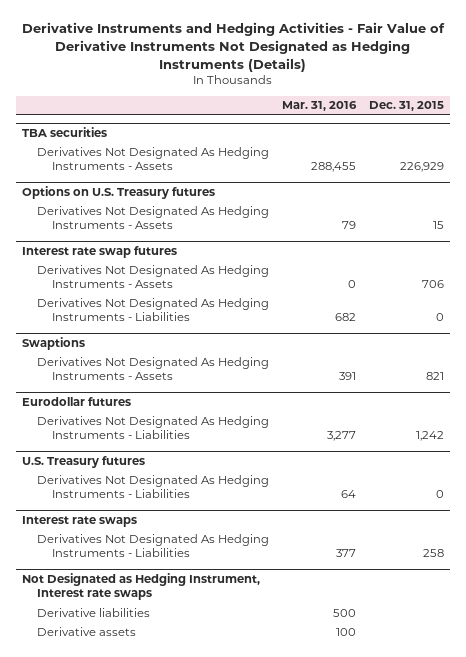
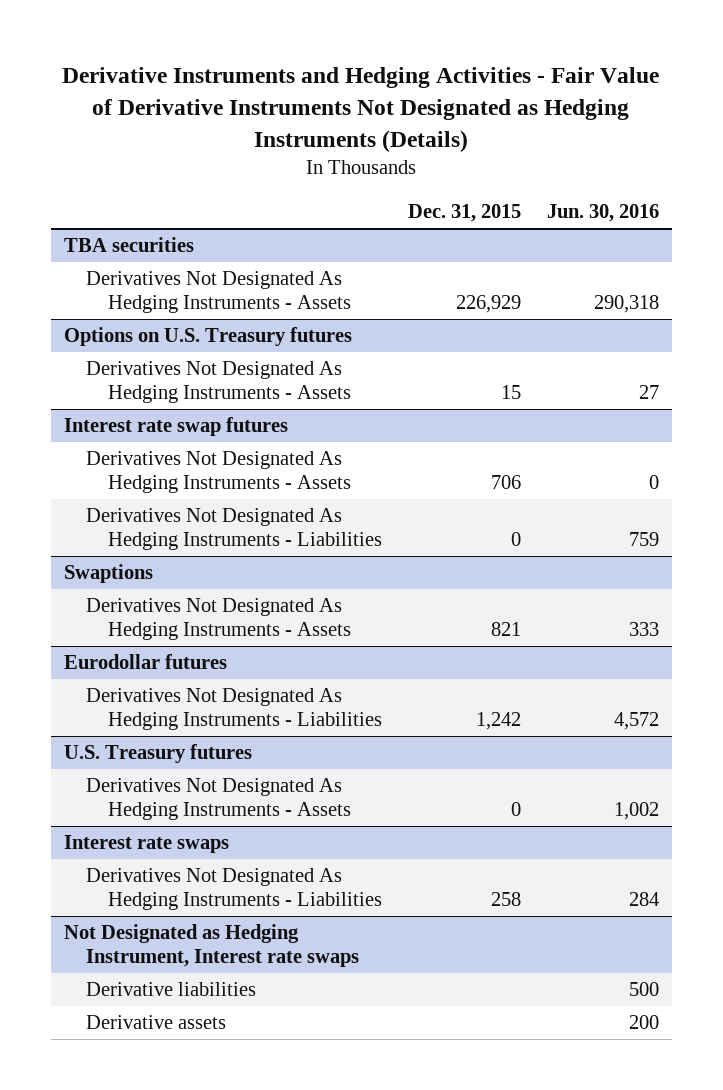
[282,101,358,112] Mar. 31, 2016 -> none
none -> [546,204,659,223] Jun. 30, 2016
[37,474,270,498] Derivatives Not Designated As Hedging Instruments - Liabilities -> [86,778,352,821] Derivatives Not Designated As Hedging Instruments - Assets

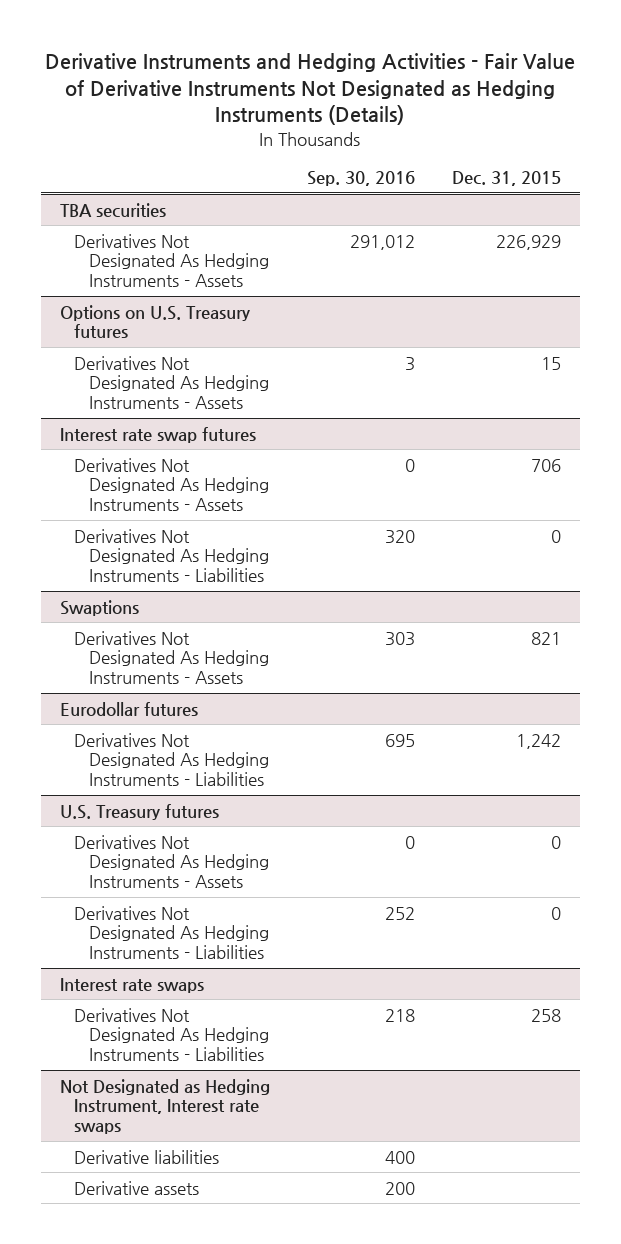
[546,204,659,223] Jun. 30, 2016 -> none
none -> [306,171,415,187] Sep. 30, 2016
none -> [74,905,270,960] Derivatives Not Designated As Hedging Instruments - Liabilities

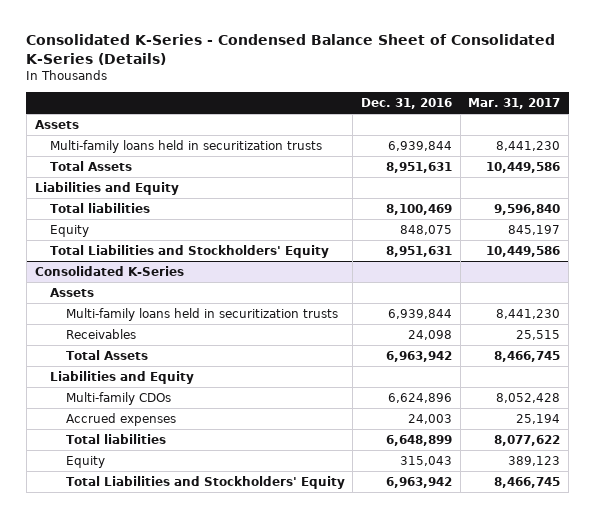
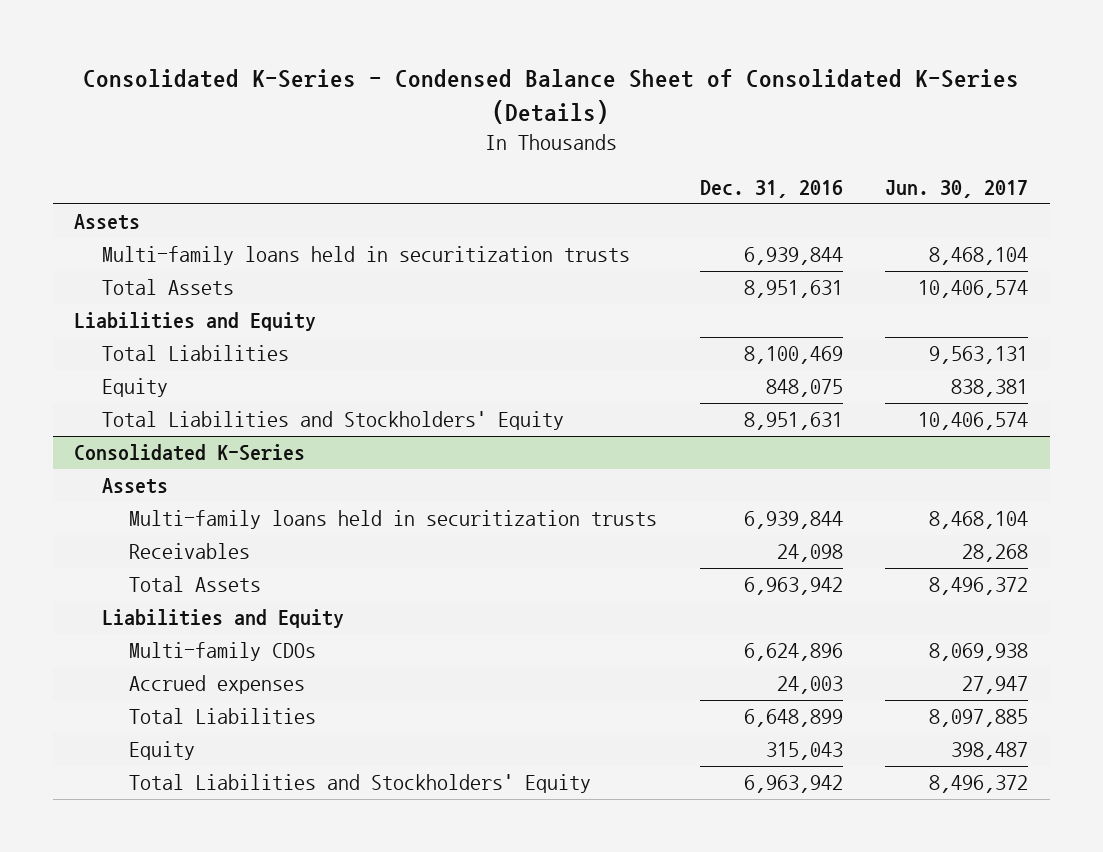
[468,97,561,109] Mar. 31, 2017 -> none
none -> [885,179,1029,198] Jun. 30, 2017
[50,203,151,214] Total liabilities -> [101,345,289,362] Total Liabilities
[65,434,166,445] Total liabilities -> [129,708,317,725] Total Liabilities

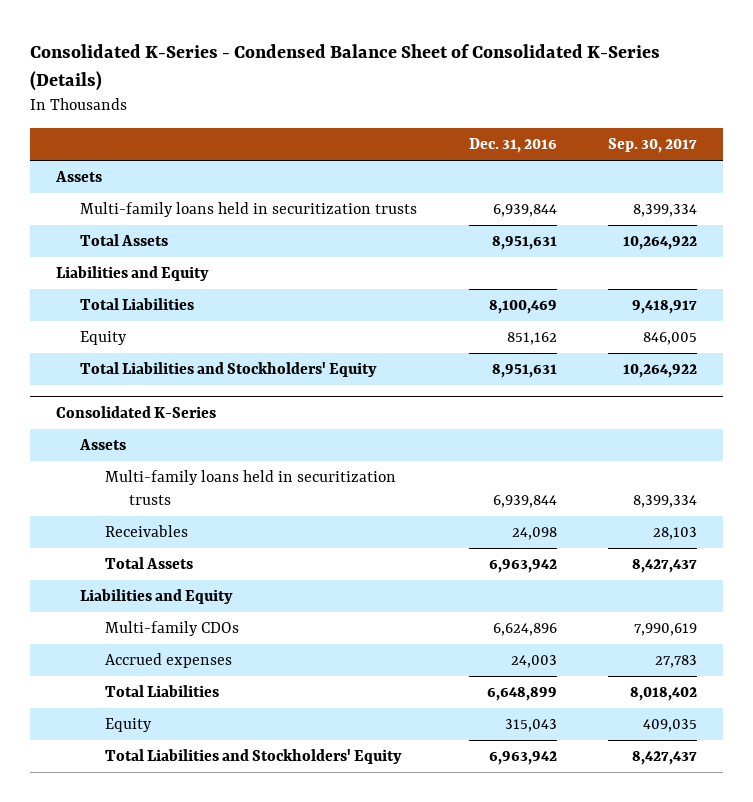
[885,179,1029,198] Jun. 30, 2017 -> none
none -> [608,138,698,154] Sep. 30, 2017
[765,379,843,398] 848,075 -> [506,332,557,346] 851,162

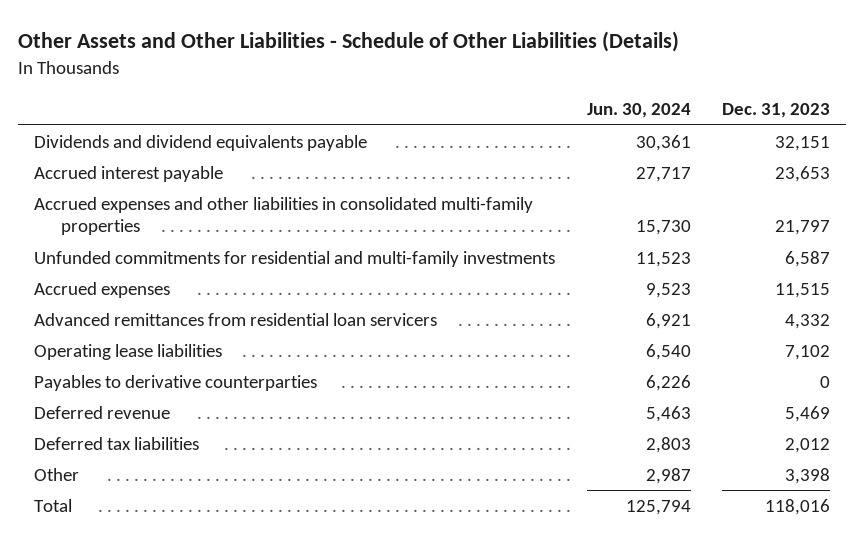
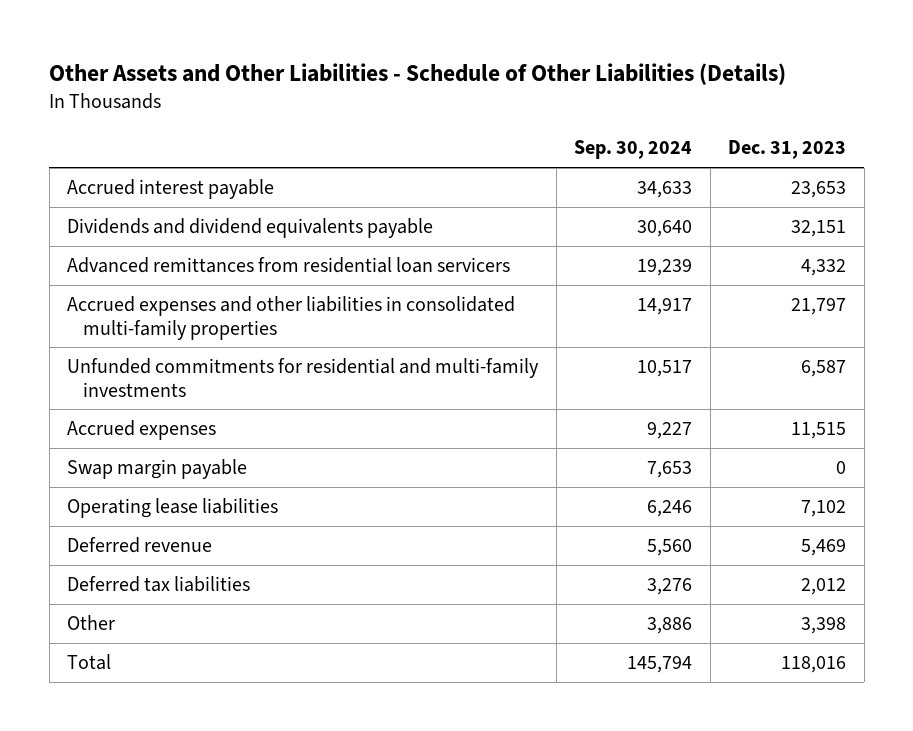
[586,103,691,119] Jun. 30, 2024 -> none
none -> [574,140,693,160] Sep. 30, 2024
[34,134,368,151] Dividends and dividend equivalents payable -> [67,218,434,239] Dividends and dividend equivalents payable
[34,312,438,326] Advanced remittances from residential loan servicers -> [67,257,511,274] Advanced remittances from residential loan servicers
none -> [67,459,248,480] Swap margin payable
[34,374,318,391] Payables to derivative counterparties -> none

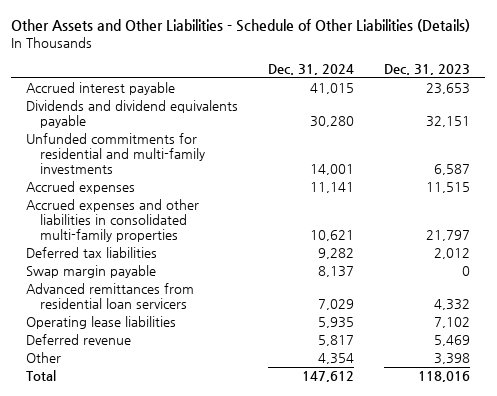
[574,140,693,160] Sep. 30, 2024 -> none
none -> [268,63,355,75] Dec. 31, 2024
[67,296,516,340] Accrued expenses and other liabilities in consolidated multi-family properties -> [26,199,200,242] Accrued expenses and other liabilities in consolidated multi-family properties
[67,576,251,593] Deferred tax liabilities -> [26,247,158,259] Deferred tax liabilities
[67,257,511,274] Advanced remittances from residential loan servicers -> [26,283,195,310] Advanced remittances from residential loan servicers

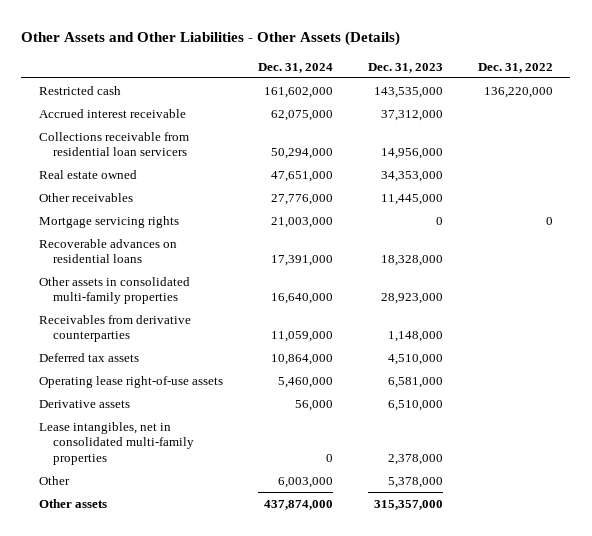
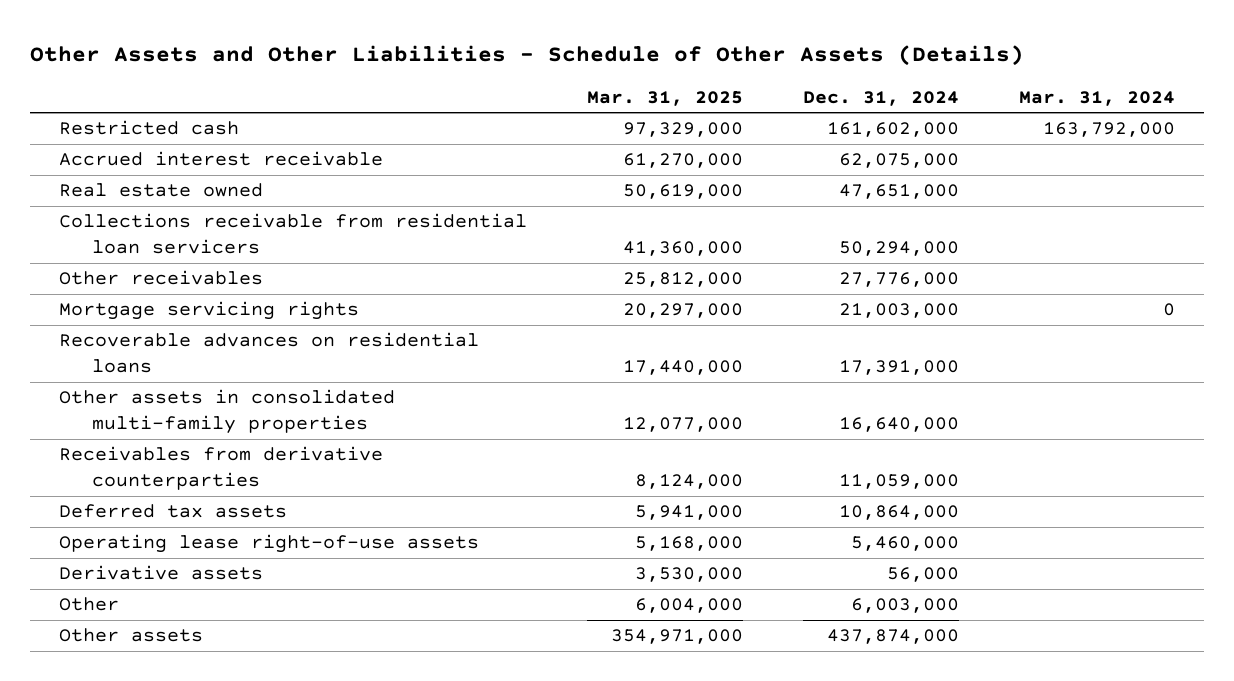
[21,30,401,46] Other Assets and Other Liabilities - Other Assets (Details) -> [29,44,1024,66] Other Assets and Other Liabilities - Schedule of Other Assets (Details)
[367,62,443,73] Dec. 31, 2023 -> none
[477,62,553,73] Dec. 31, 2022 -> none
none -> [587,90,744,106] Mar. 31, 2025
none -> [1018,90,1175,106] Mar. 31, 2024
[38,131,189,157] Collections receivable from residential loan servicers -> [59,213,528,255] Collections receivable from residential loan servicers
[38,421,194,465] Lease intangibles, net in consolidated multi-family properties -> none

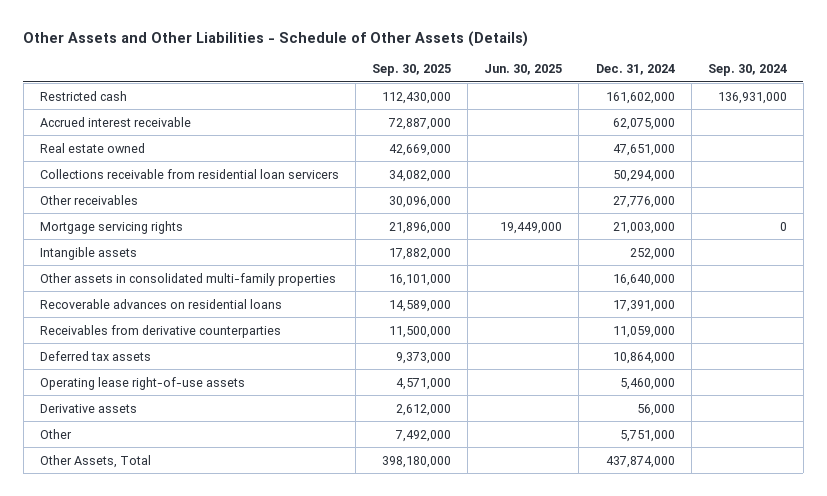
[587,90,744,106] Mar. 31, 2025 -> none
[1018,90,1175,106] Mar. 31, 2024 -> none
none -> [371,64,451,77] Sep. 30, 2025
none -> [484,64,563,76] Jun. 30, 2025
none -> [707,64,787,77] Sep. 30, 2024
none -> [39,246,137,260] Intangible assets
[59,332,480,374] Recoverable advances on residential loans -> [39,298,282,309] Recoverable advances on residential loans
[850,598,959,614] 6,003,000 -> [619,429,675,442] 5,751,000
[59,628,204,643] Other assets -> [39,454,151,468] Other Assets, Total

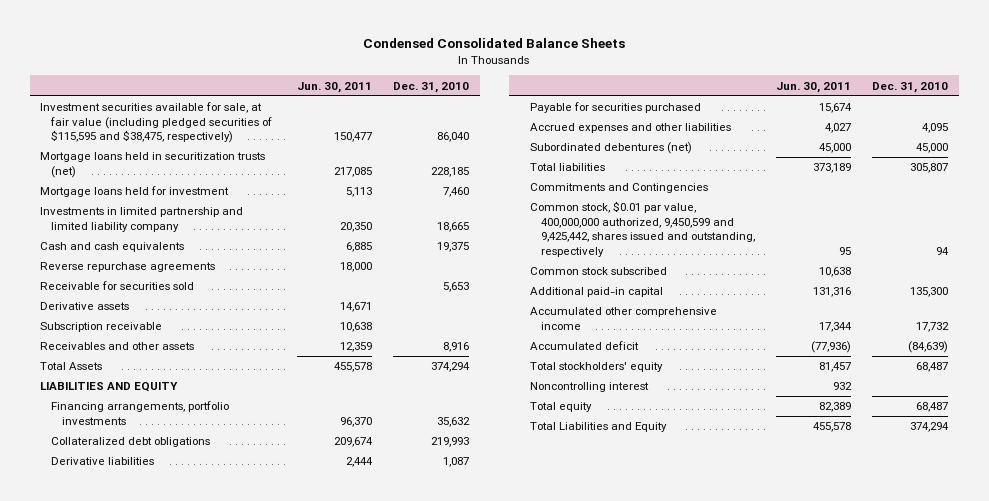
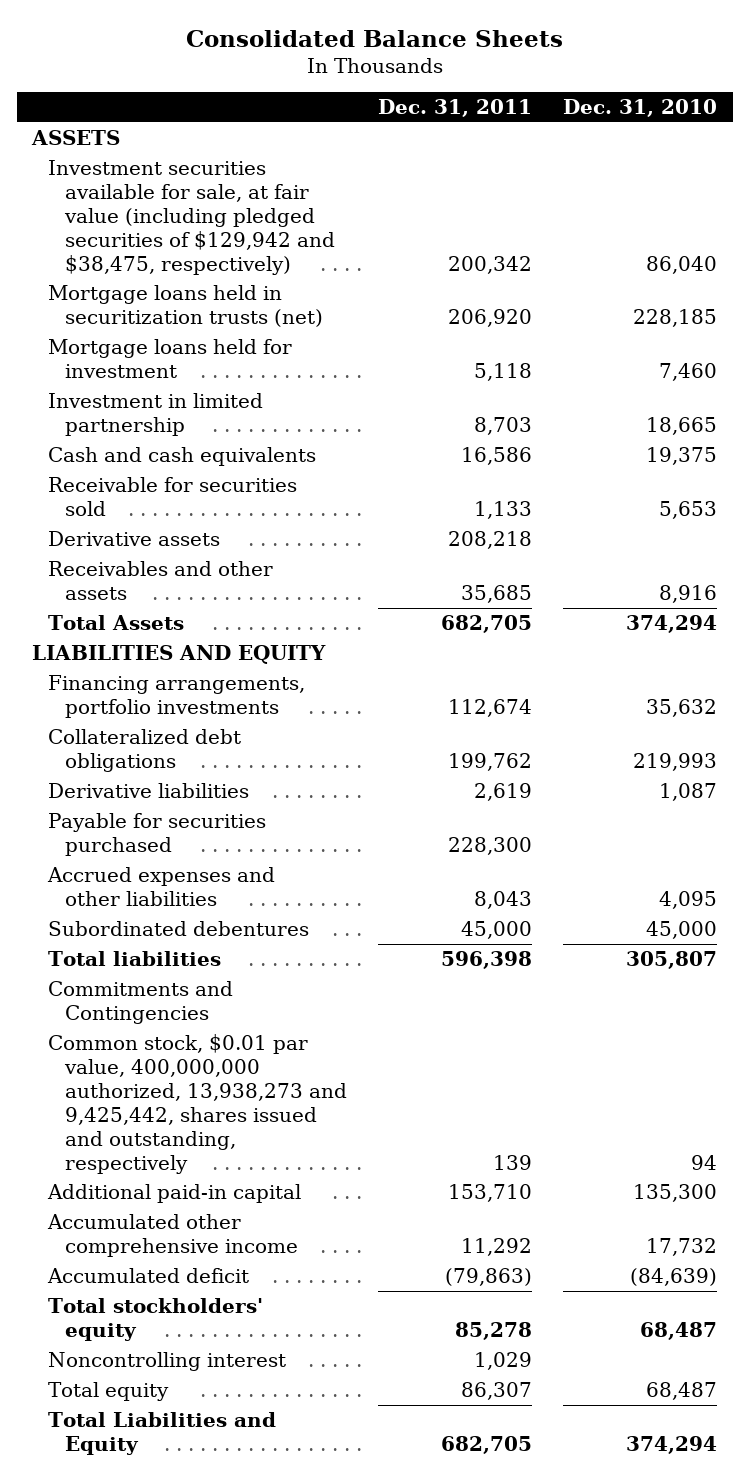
[363,37,626,48] Condensed Consolidated Balance Sheets -> [185,29,563,47] Consolidated Balance Sheets
[297,81,373,93] Jun. 30, 2011 -> none
none -> [377,99,532,118] Dec. 31, 2011
none -> [31,129,121,145] ASSETS
[40,102,273,144] Investment securities available for sale, at fair value (including pledged securities of $115,595 and $38,475, respectively) -> [48,159,335,275] Investment securities available for sale, at fair value (including pledged securities of $129,942 and $38,475, respectively)
[40,207,244,232] Investments in limited partnership and limited liability company -> [48,392,264,436] Investment in limited partnership
[40,262,216,273] Reverse repurchase agreements -> none
[40,322,163,333] Subscription receivable -> none
[530,142,693,155] Subordinated debentures (net) -> [48,920,310,936] Subordinated debentures
[530,267,668,276] Common stock subscribed -> none
[530,201,756,258] Common stock, $0.01 par value, 400,000,000 authorized, 9,450,599 and 9,425,442, shares issued and outstanding, respectively -> [48,1033,347,1174] Common stock, $0.01 par value, 400,000,000 authorized, 13,938,273 and 9,425,442, shares issued and outstanding, respectively

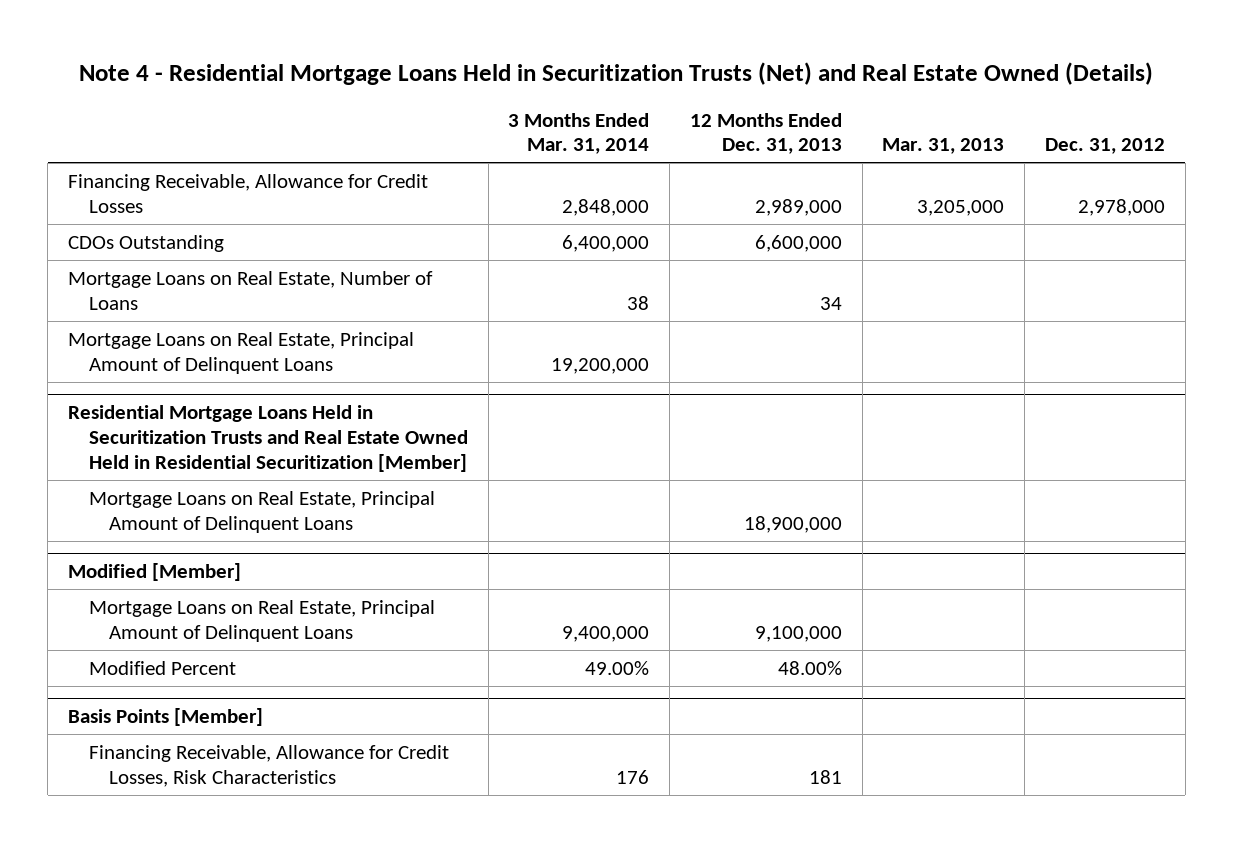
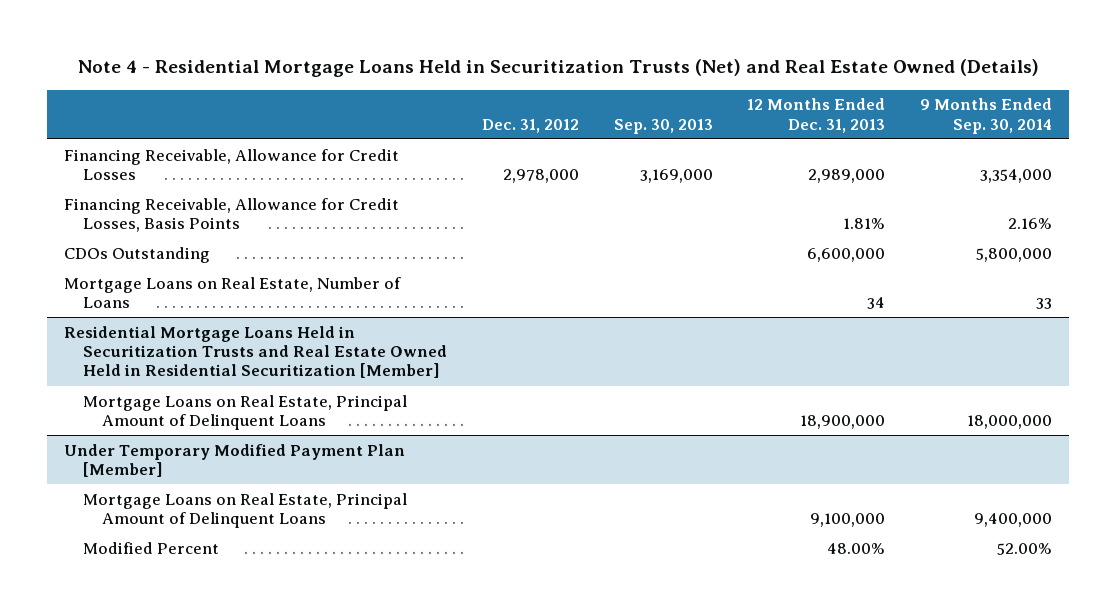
[508,112,650,155] 3 Months Ended Mar. 31, 2014 -> none
[882,138,1005,155] Mar. 31, 2013 -> none
none -> [613,118,713,134] Sep. 30, 2013
none -> [919,98,1052,134] 9 Months Ended Sep. 30, 2014
none -> [64,197,400,233] Financing Receivable, Allowance for Credit Losses, Basis Points
[68,331,415,374] Mortgage Loans on Real Estate, Principal Amount of Delinquent Loans -> none
[68,563,242,582] Modified [Member] -> none
none -> [64,443,406,478] Under Temporary Modified Payment Plan [Member]
[68,708,264,727] Basis Points [Member] -> none
[88,744,449,787] Financing Receivable, Allowance for Credit Losses, Risk Characteristics -> none

